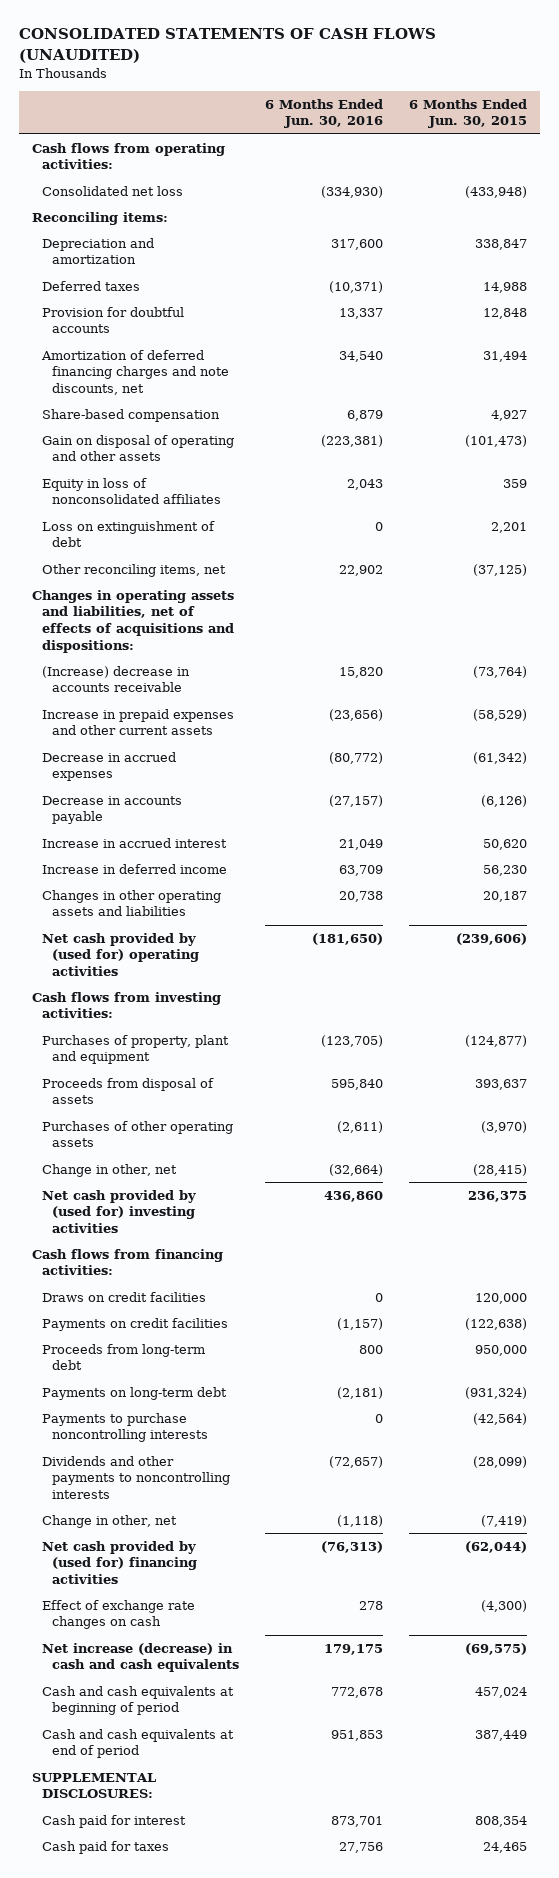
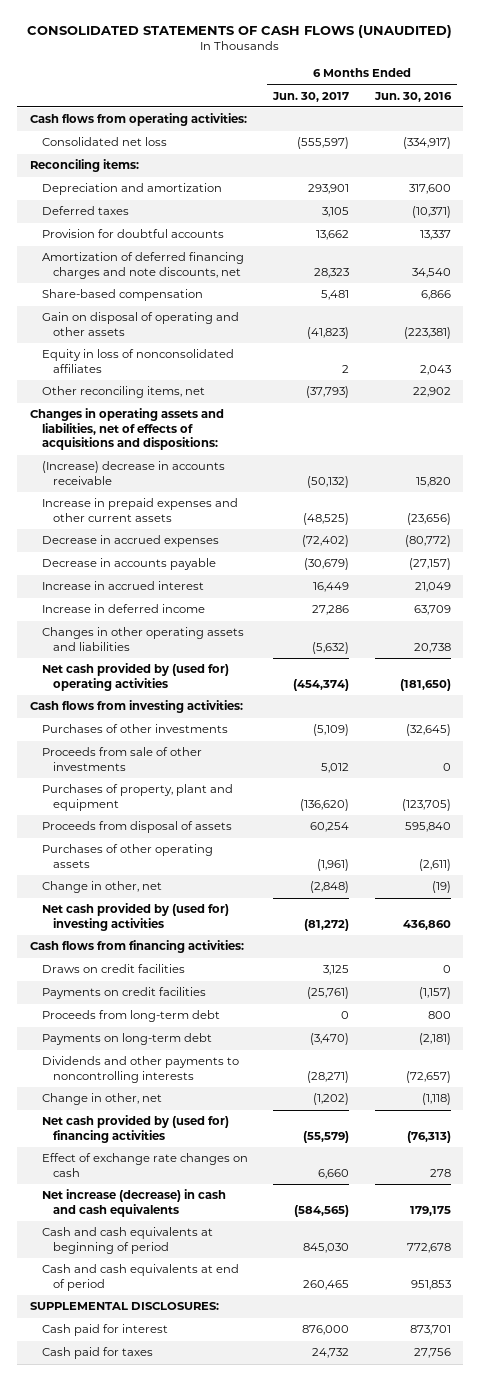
[408,98,527,129] 6 Months Ended Jun. 30, 2015 -> none
none -> [272,91,350,102] Jun. 30, 2017
[321,185,384,198] (334,930) -> [402,137,451,150] (334,917)
[347,409,384,421] 6,879 -> [420,290,451,301] 6,866
[41,520,215,548] Loss on extinguishment of debt -> none
none -> [41,724,228,734] Purchases of other investments
none -> [41,747,202,771] Proceeds from sale of other investments
[329,1163,384,1176] (32,664) -> [431,881,451,894] (19)
[41,1412,209,1443] Payments to purchase noncontrolling interests -> none

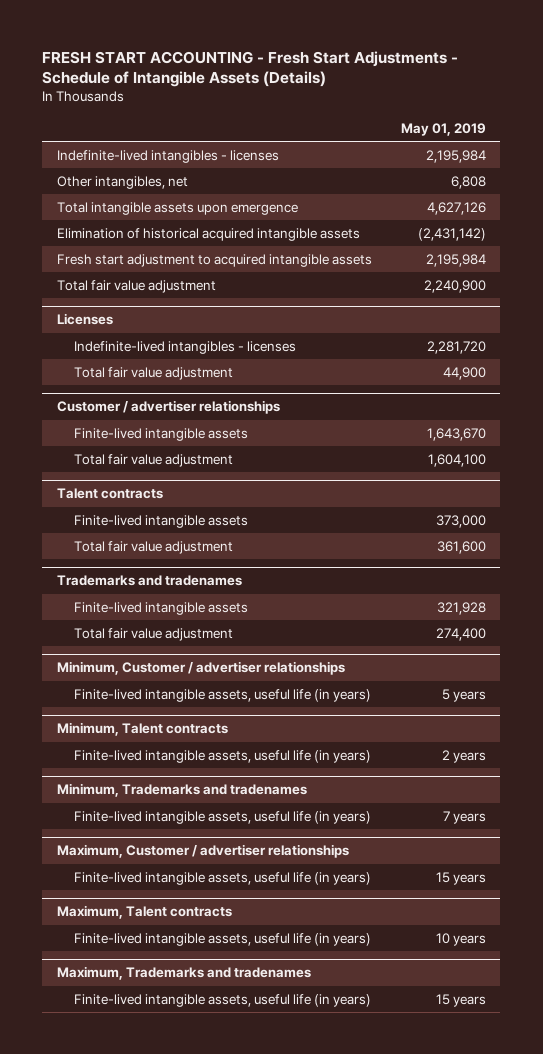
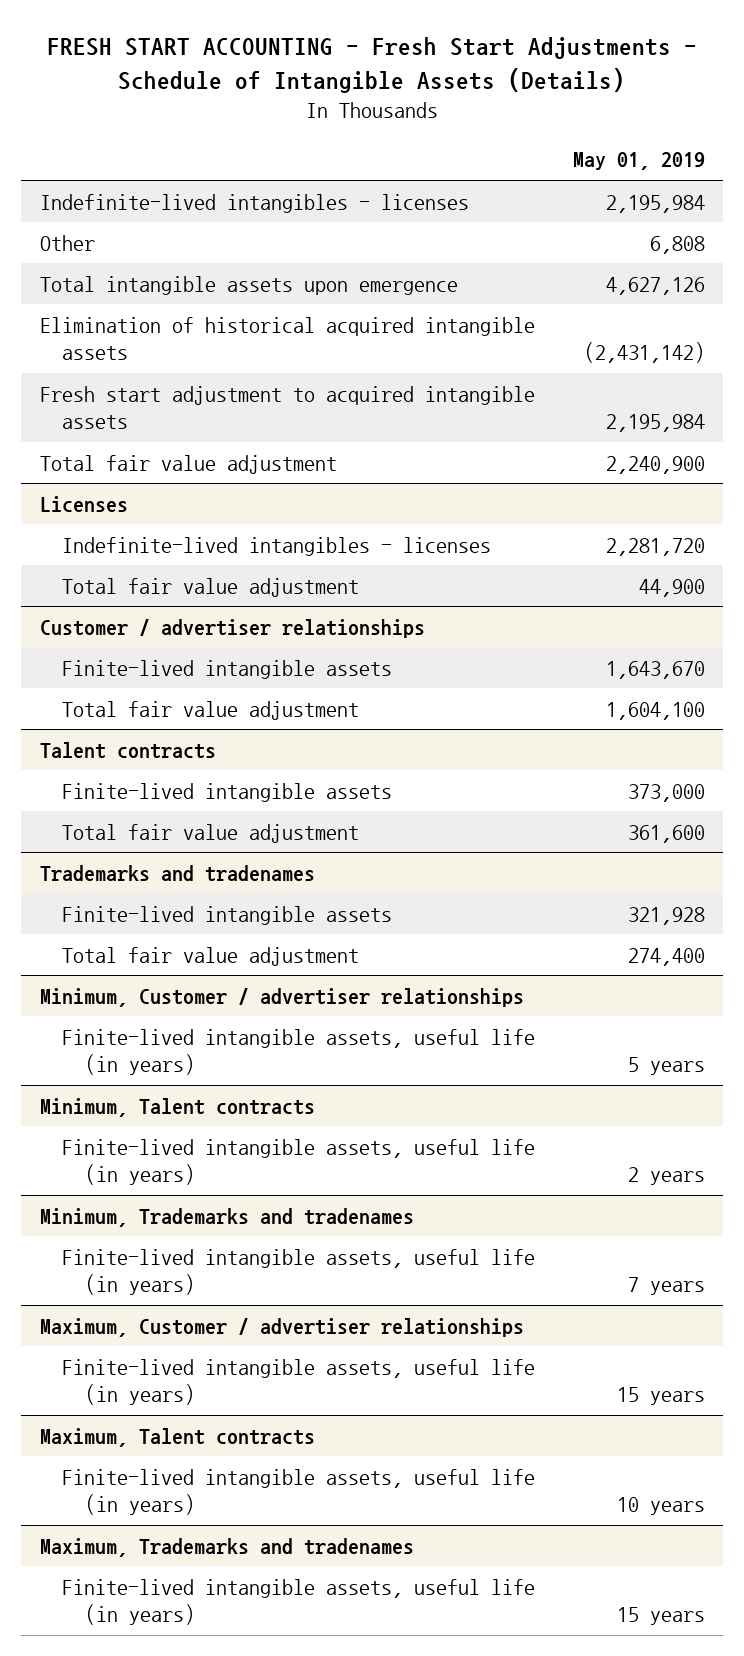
[56,175,188,189] Other intangibles, net -> [39,234,95,251] Other

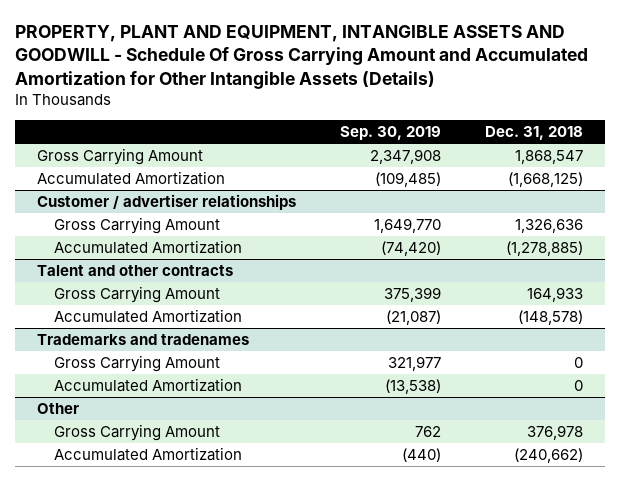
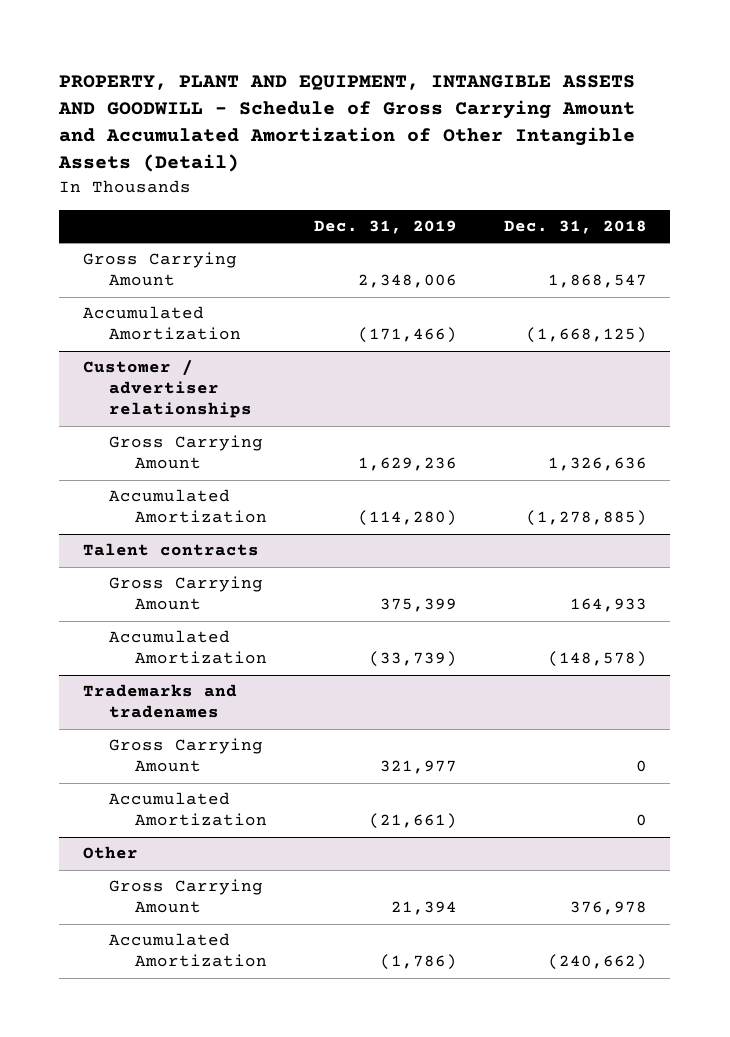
[14,24,588,89] PROPERTY, PLANT AND EQUIPMENT, INTANGIBLE ASSETS AND GOODWILL - Schedule Of Gross Carrying Amount and Accumulated Amortization for Other Intangible Assets (Details) -> [58,74,636,173] PROPERTY, PLANT AND EQUIPMENT, INTANGIBLE ASSETS AND GOODWILL - Schedule of Gross Carrying Amount and Accumulated Amortization of Other Intangible Assets (Detail)
[339,126,441,141] Sep. 30, 2019 -> none
none -> [313,220,457,235] Dec. 31, 2019
[36,264,233,276] Talent and other contracts -> [82,543,259,557] Talent contracts

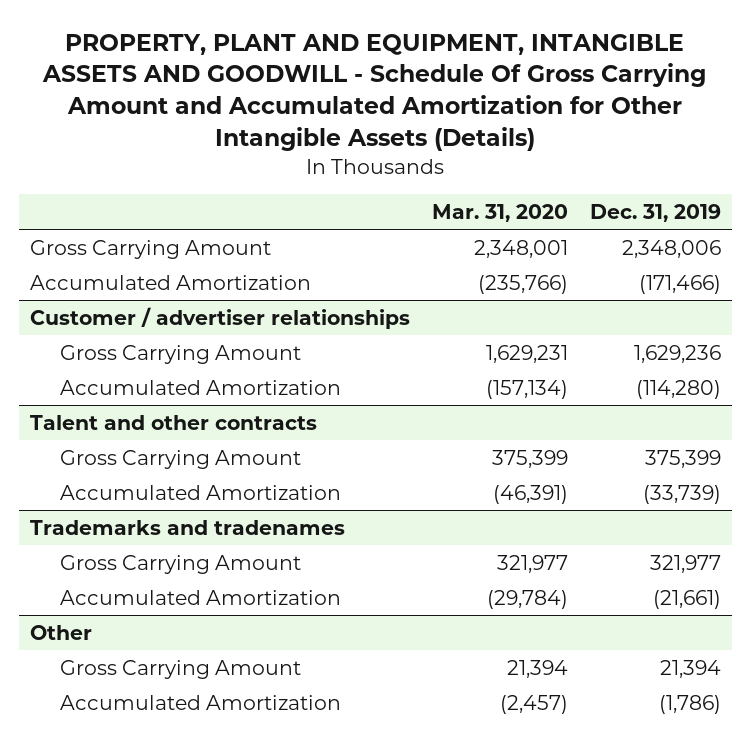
[58,74,636,173] PROPERTY, PLANT AND EQUIPMENT, INTANGIBLE ASSETS AND GOODWILL - Schedule of Gross Carrying Amount and Accumulated Amortization of Other Intangible Assets (Detail) -> [42,33,707,152] PROPERTY, PLANT AND EQUIPMENT, INTANGIBLE ASSETS AND GOODWILL - Schedule Of Gross Carrying Amount and Accumulated Amortization for Other Intangible Assets (Details)
[503,220,647,235] Dec. 31, 2018 -> none
none -> [431,204,568,223] Mar. 31, 2020
[82,543,259,557] Talent contracts -> [29,414,317,430] Talent and other contracts

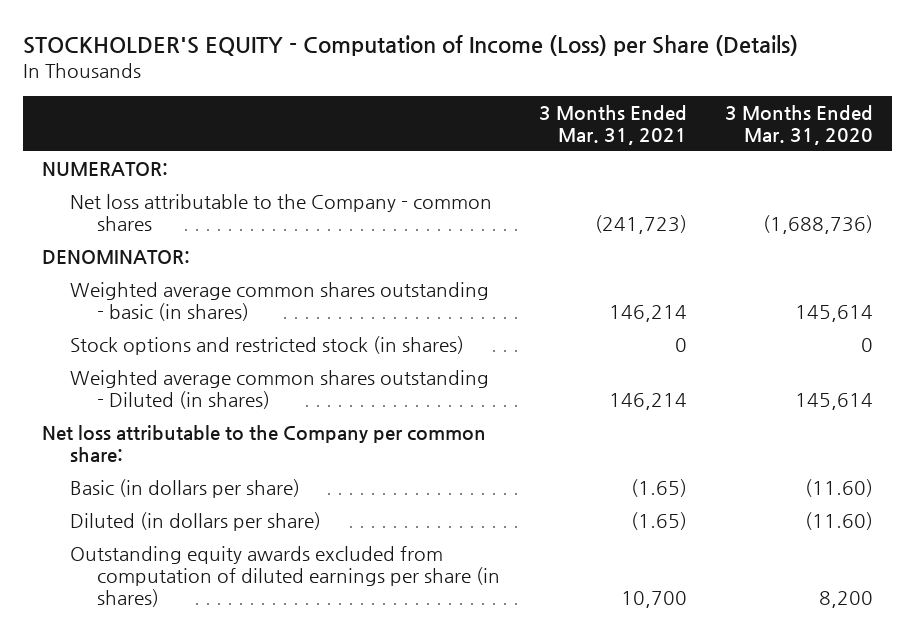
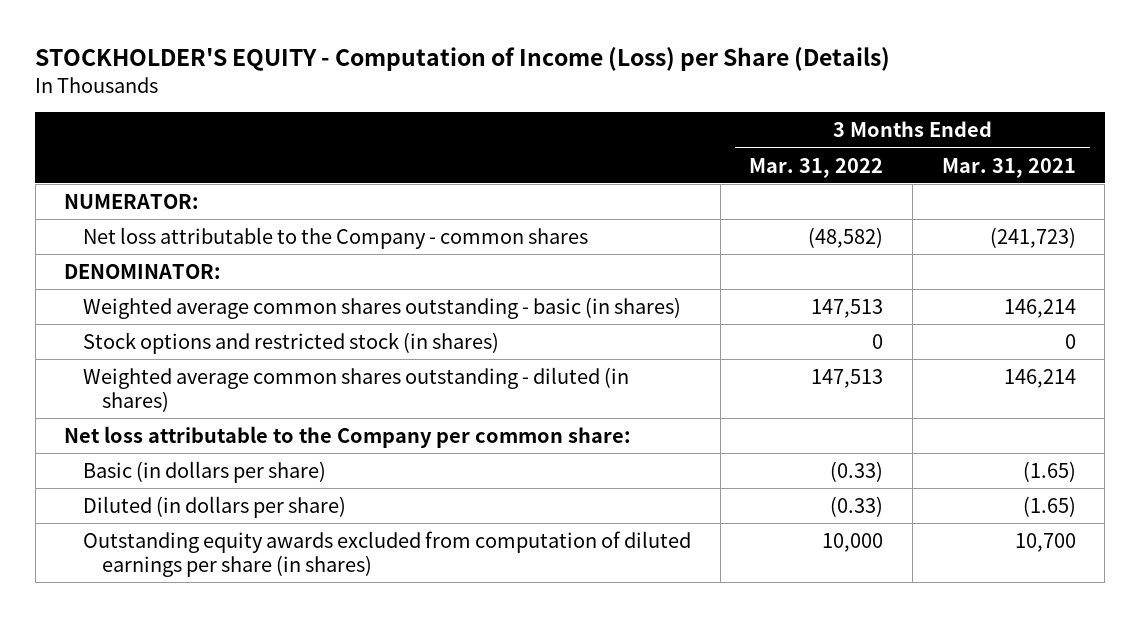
[724,104,873,145] 3 Months Ended Mar. 31, 2020 -> none
none -> [749,157,884,178] Mar. 31, 2022
[69,369,489,409] Weighted average common shares outstanding - Diluted (in shares) -> [83,366,630,412] Weighted average common shares outstanding - diluted (in shares)

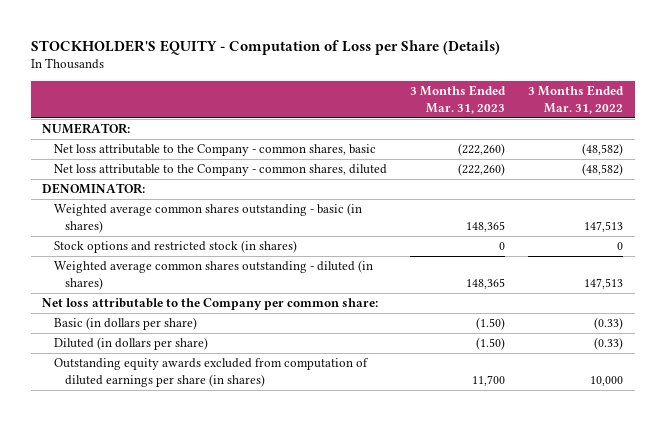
[35,46,891,71] STOCKHOLDER'S EQUITY - Computation of Income (Loss) per Share (Details) -> [30,39,500,55] STOCKHOLDER'S EQUITY - Computation of Loss per Share (Details)
[941,157,1076,178] Mar. 31, 2021 -> none
none -> [409,85,506,114] 3 Months Ended Mar. 31, 2023
[83,226,589,249] Net loss attributable to the Company - common shares -> [53,144,376,157] Net loss attributable to the Company - common shares, basic
none -> [53,164,387,177] Net loss attributable to the Company - common shares, diluted

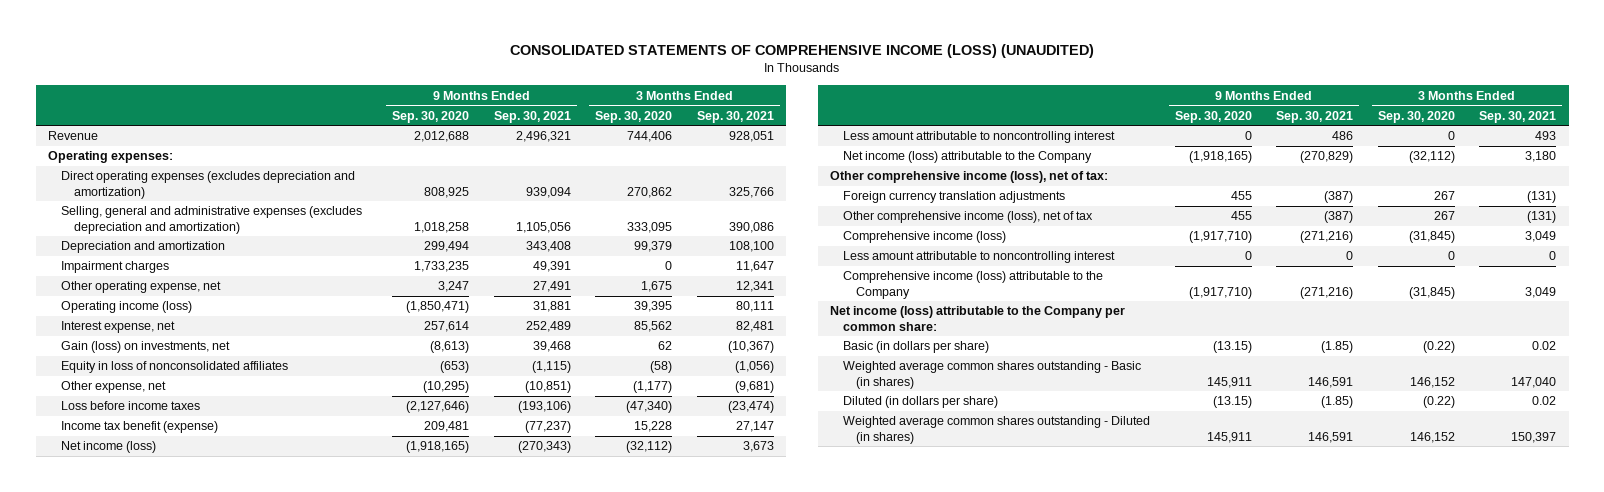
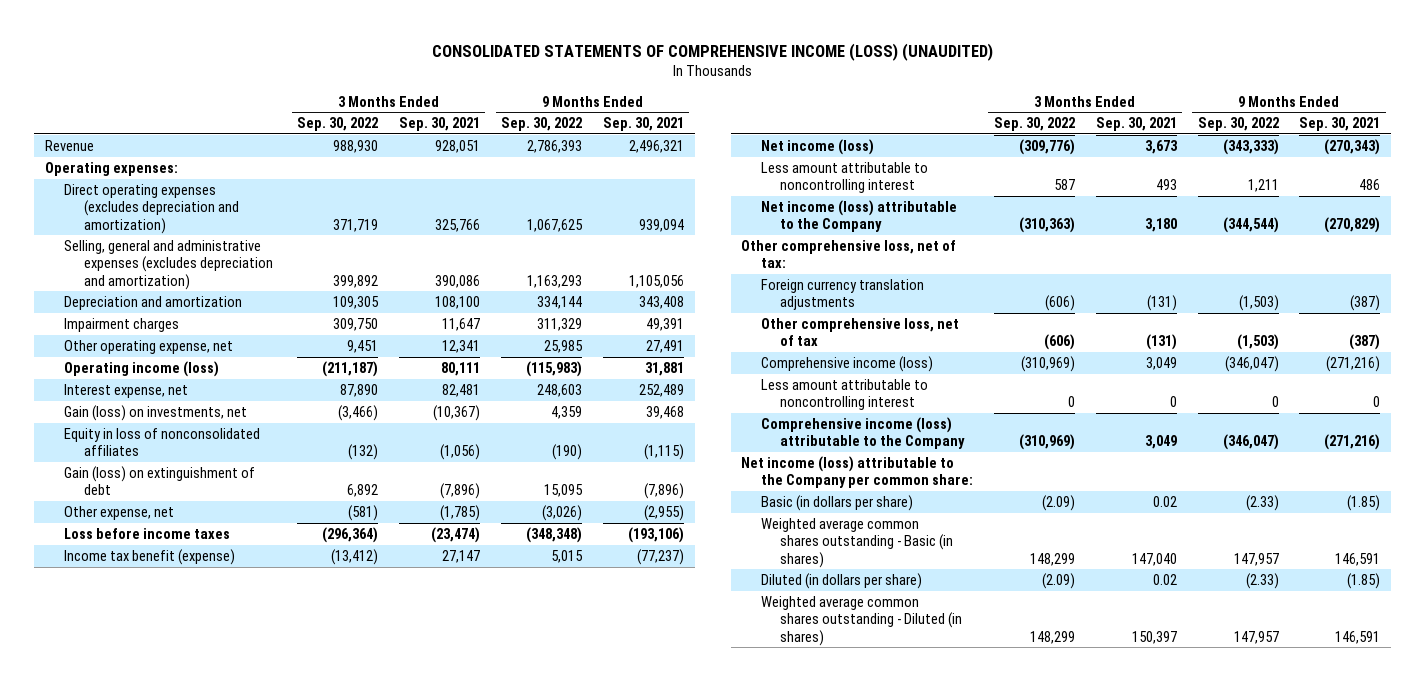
[392,110,470,123] Sep. 30, 2020 -> none
[595,110,673,123] Sep. 30, 2020 -> none
none -> [297,117,379,132] Sep. 30, 2022
none -> [501,117,583,132] Sep. 30, 2022
none -> [64,465,256,496] Gain (loss) on extinguishment of debt
[524,381,571,394] (10,851) -> [644,504,685,521] (2,955)
[734,381,774,394] (9,681) -> [440,504,481,521] (1,785)
[830,171,1109,184] Other comprehensive income (loss), net of tax: -> [741,239,957,269] Other comprehensive loss, net of tax:
[843,211,1094,224] Other comprehensive income (loss), net of tax -> [760,317,959,347] Other comprehensive loss, net of tax

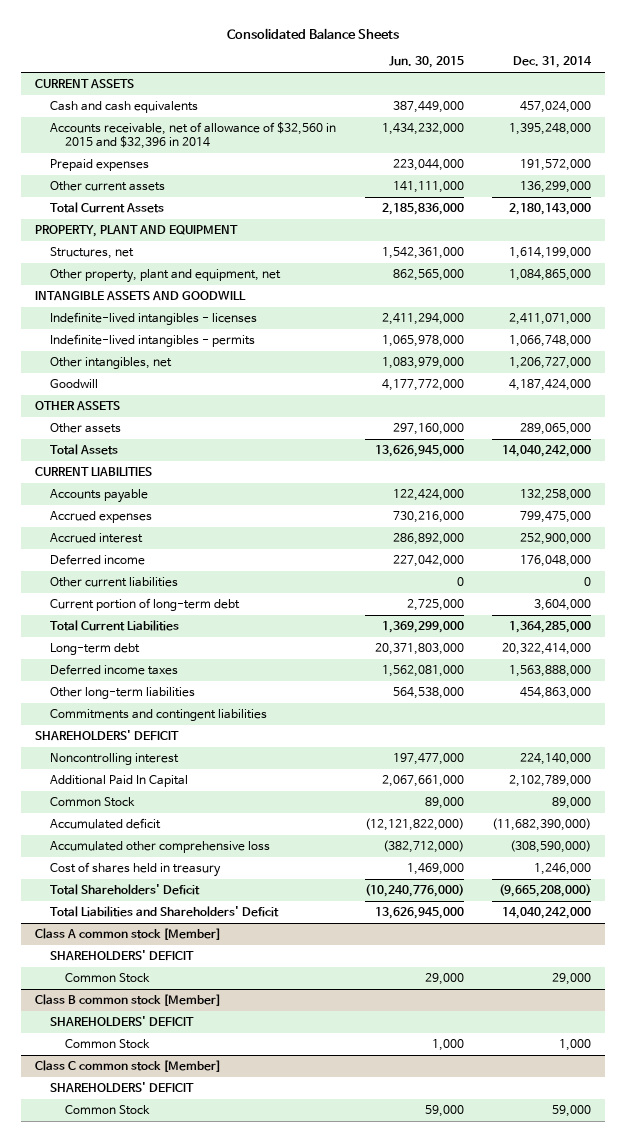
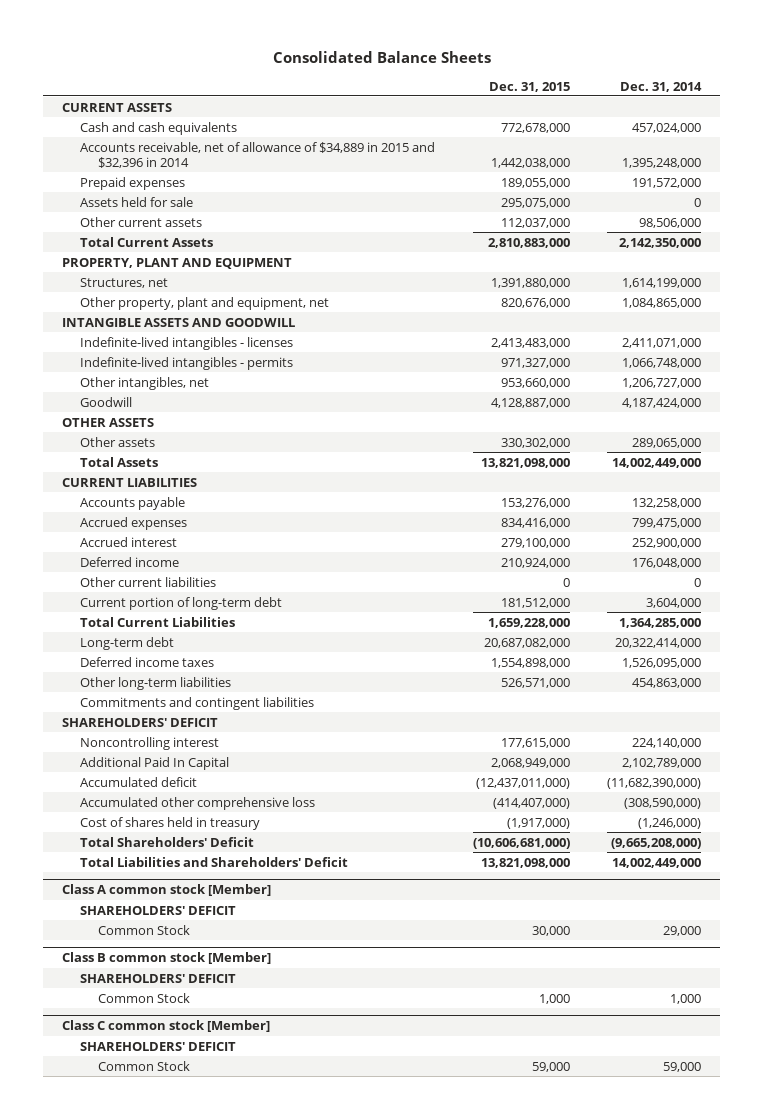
[388,56,464,69] Jun. 30, 2015 -> none
none -> [488,81,570,92] Dec. 31, 2015
[50,122,337,150] Accounts receivable, net of allowance of $32,560 in 2015 and $32,396 in 2014 -> [79,141,435,168] Accounts receivable, net of allowance of $34,889 in 2015 and $32,396 in 2014
none -> [79,196,193,207] Assets held for sale
[520,181,592,194] 136,299,000 -> [639,217,702,228] 98,506,000
[509,203,592,216] 2,180,143,000 -> [619,237,702,248] 2,142,350,000
[502,445,592,458] 14,040,242,000 -> [612,457,702,468] 14,002,449,000
[509,665,592,678] 1,563,888,000 -> [622,657,702,668] 1,526,095,000
[50,797,136,808] Common Stock -> none
[534,863,592,876] 1,246,000 -> [638,817,702,829] (1,246,000)
[502,907,592,920] 14,040,242,000 -> [612,857,702,868] 14,002,449,000

